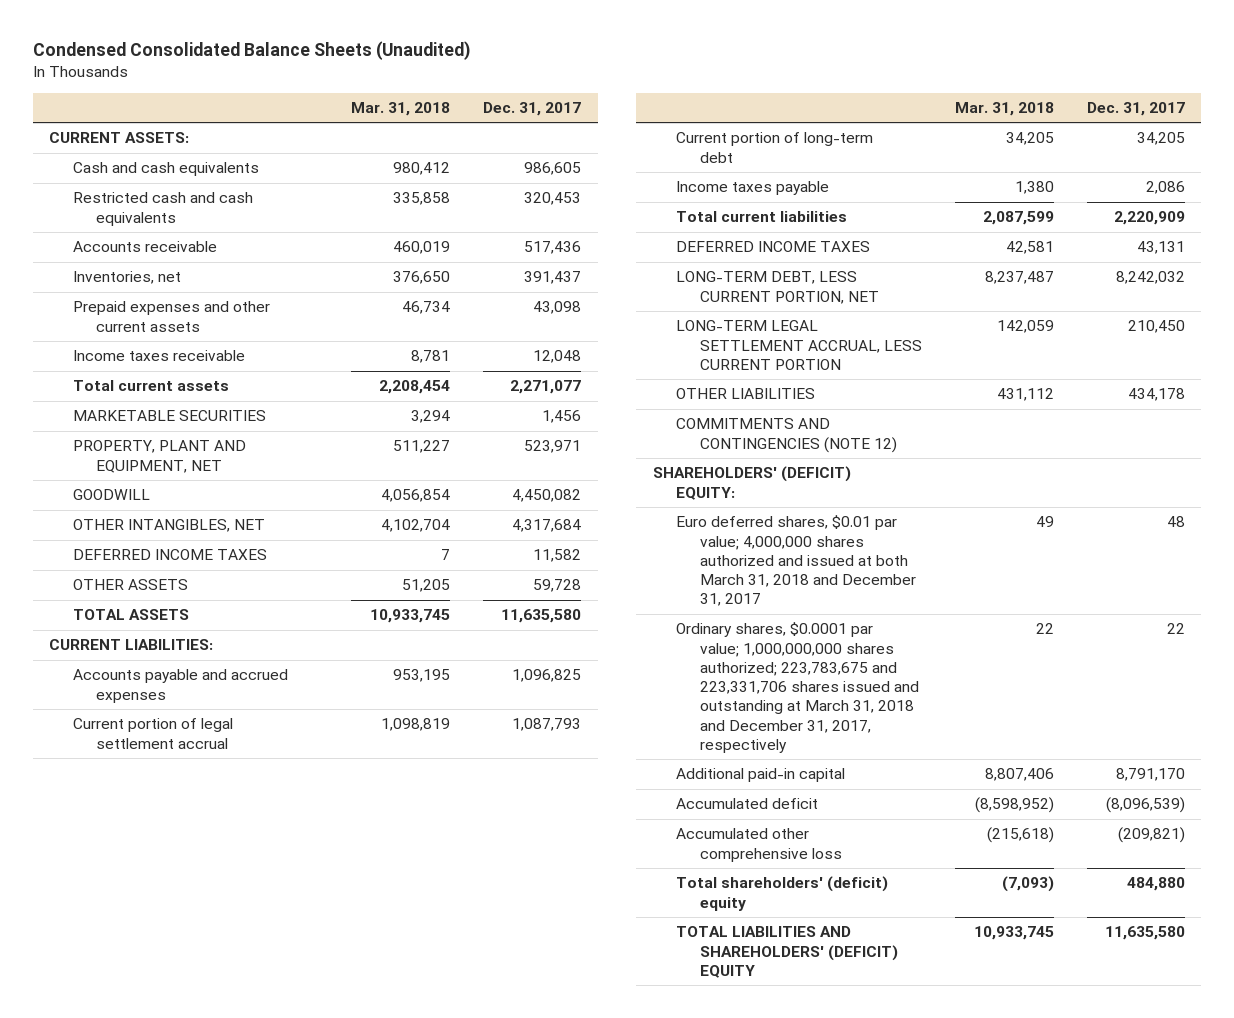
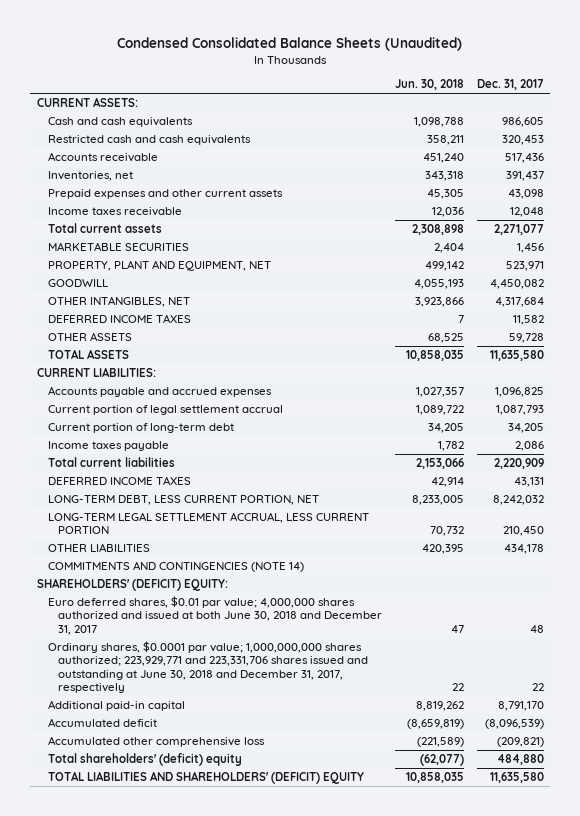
[351,101,451,116] Mar. 31, 2018 -> none
none -> [395,79,465,91] Jun. 30, 2018
[676,418,897,453] COMMITMENTS AND CONTINGENCIES (NOTE 12) -> [47,560,304,572] COMMITMENTS AND CONTINGENCIES (NOTE 14)
[676,515,916,607] Euro deferred shares, $0.01 par value; 4,000,000 shares authorized and issued at both March 31, 2018 and December 31, 2017 -> [47,595,383,635] Euro deferred shares, $0.01 par value; 4,000,000 shares authorized and issued at both June 30, 2018 and December 31, 2017
[676,622,919,754] Ordinary shares, $0.0001 par value; 1,000,000,000 shares authorized; 223,783,675 and 223,331,706 shares issued and outstanding at March 31, 2018 and December 31, 2017, respectively -> [47,640,369,694] Ordinary shares, $0.0001 par value; 1,000,000,000 shares authorized; 223,929,771 and 223,331,706 shares issued and outstanding at June 30, 2018 and December 31, 2017, respectively

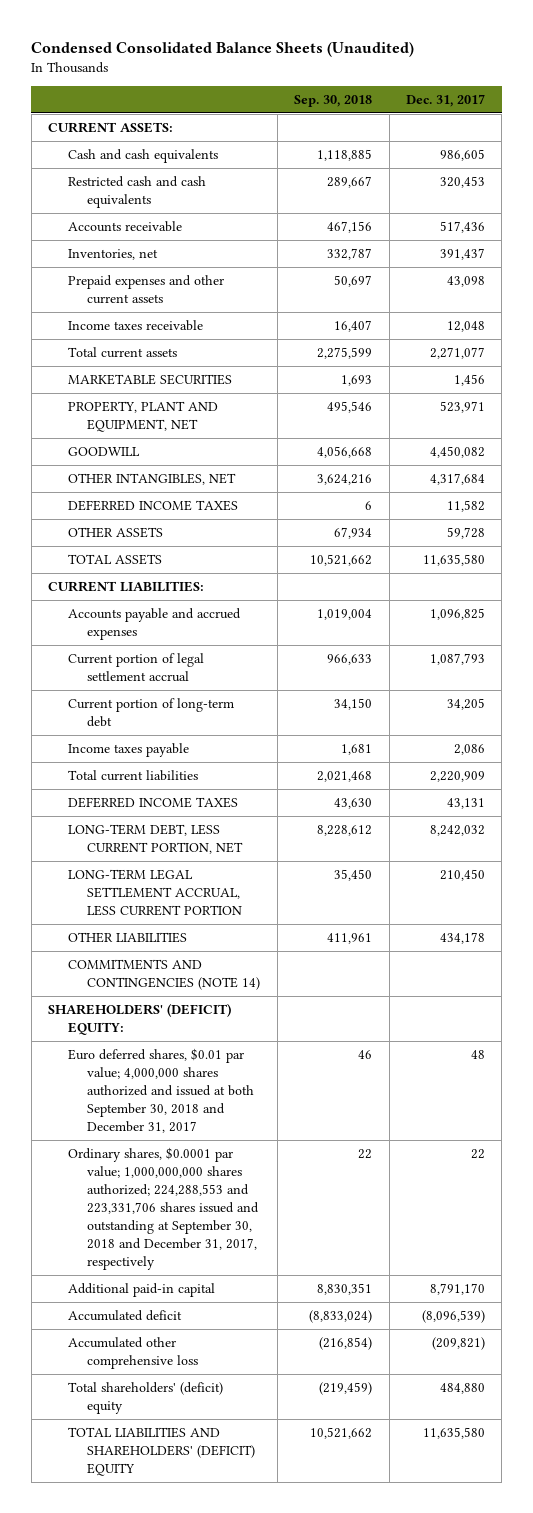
[395,79,465,91] Jun. 30, 2018 -> none
none -> [294,94,373,107] Sep. 30, 2018
[47,595,383,635] Euro deferred shares, $0.01 par value; 4,000,000 shares authorized and issued at both June 30, 2018 and December 31, 2017 -> [67,1047,255,1133] Euro deferred shares, $0.01 par value; 4,000,000 shares authorized and issued at both September 30, 2018 and December 31, 2017
[47,640,369,694] Ordinary shares, $0.0001 par value; 1,000,000,000 shares authorized; 223,929,771 and 223,331,706 shares issued and outstanding at June 30, 2018 and December 31, 2017, respectively -> [67,1146,260,1270] Ordinary shares, $0.0001 par value; 1,000,000,000 shares authorized; 224,288,553 and 223,331,706 shares issued and outstanding at September 30, 2018 and December 31, 2017, respectively

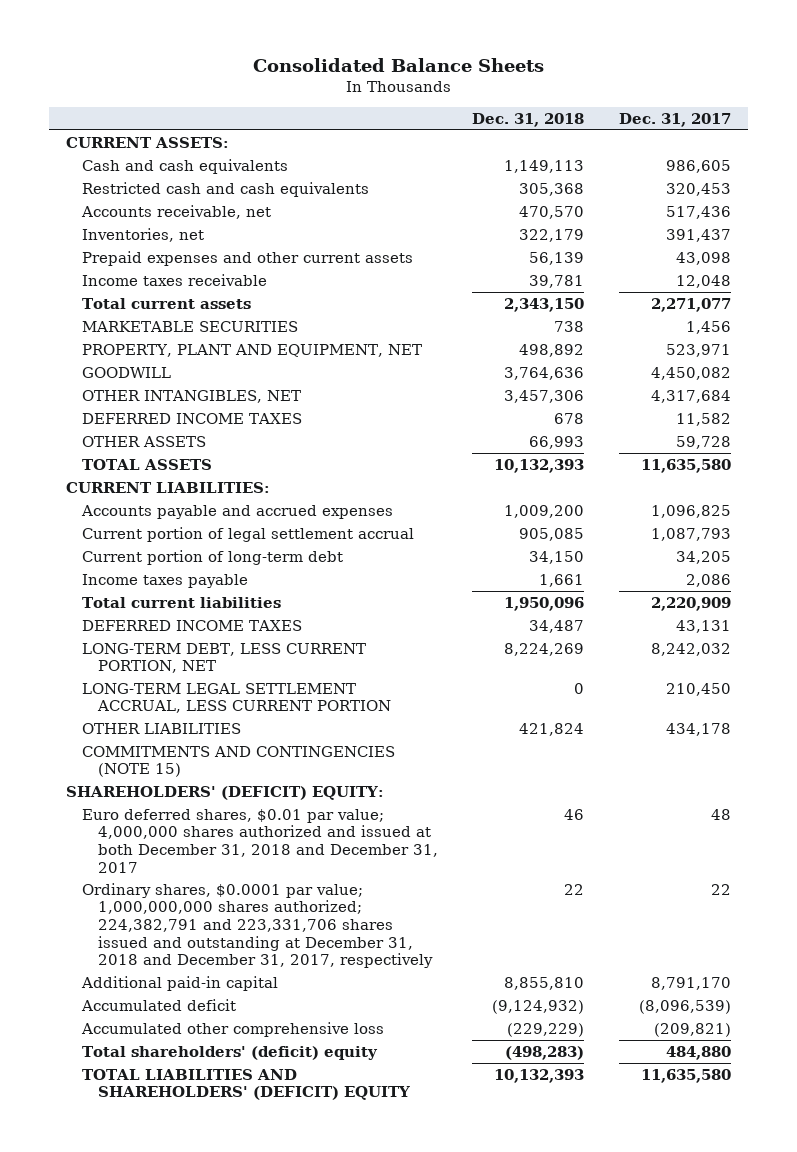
[31,41,415,57] Condensed Consolidated Balance Sheets (Unaudited) -> [252,58,544,73] Consolidated Balance Sheets
[294,94,373,107] Sep. 30, 2018 -> none
none -> [472,113,585,128] Dec. 31, 2018
[67,220,182,232] Accounts receivable -> [80,204,271,219] Accounts receivable, net
[67,958,261,990] COMMITMENTS AND CONTINGENCIES (NOTE 14) -> [81,745,395,778] COMMITMENTS AND CONTINGENCIES (NOTE 15)
[67,1047,255,1133] Euro deferred shares, $0.01 par value; 4,000,000 shares authorized and issued at both September 30, 2018 and December 31, 2017 -> [81,808,438,873] Euro deferred shares, $0.01 par value; 4,000,000 shares authorized and issued at both December 31, 2018 and December 31, 2017
[67,1146,260,1270] Ordinary shares, $0.0001 par value; 1,000,000,000 shares authorized; 224,288,553 and 223,331,706 shares issued and outstanding at September 30, 2018 and December 31, 2017, respectively -> [81,882,433,969] Ordinary shares, $0.0001 par value; 1,000,000,000 shares authorized; 224,382,791 and 223,331,706 shares issued and outstanding at December 31, 2018 and December 31, 2017, respectively

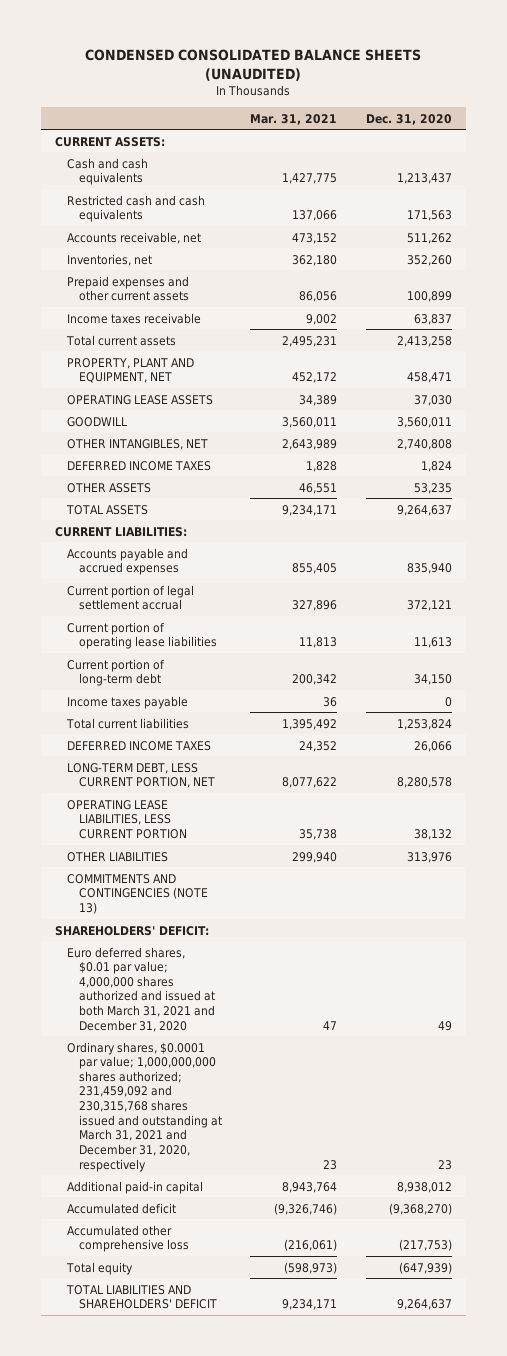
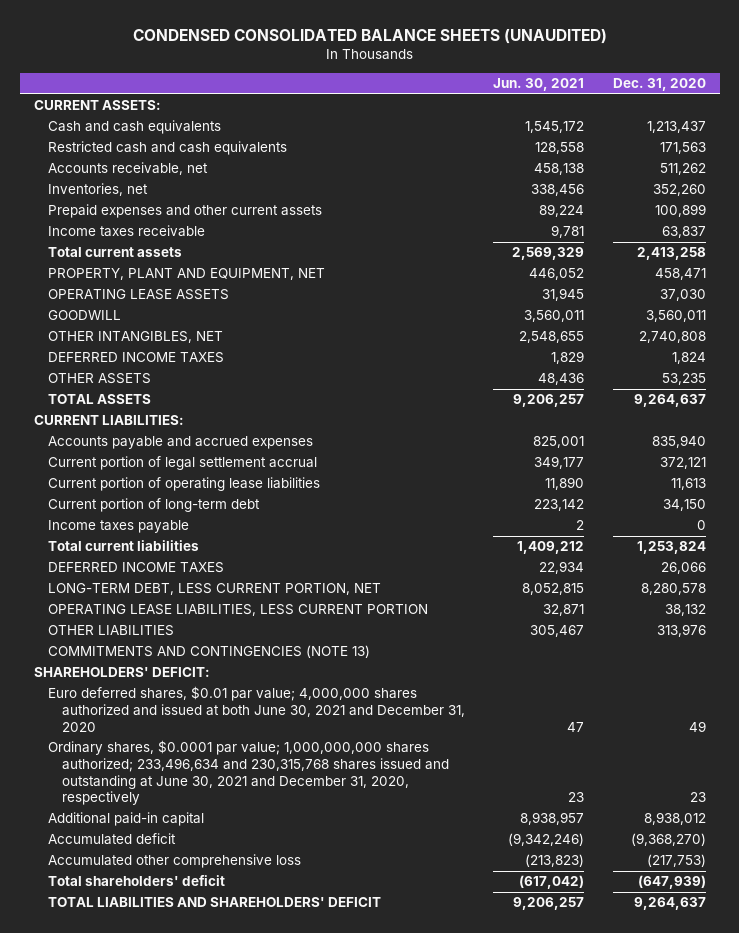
[250,113,338,125] Mar. 31, 2021 -> none
none -> [493,78,585,92] Jun. 30, 2021
[67,946,216,1032] Euro deferred shares, $0.01 par value; 4,000,000 shares authorized and issued at both March 31, 2021 and December 31, 2020 -> [48,686,466,732] Euro deferred shares, $0.01 par value; 4,000,000 shares authorized and issued at both June 30, 2021 and December 31, 2020
[67,1041,223,1172] Ordinary shares, $0.0001 par value; 1,000,000,000 shares authorized; 231,459,092 and 230,315,768 shares issued and outstanding at March 31, 2021 and December 31, 2020, respectively -> [48,740,450,806] Ordinary shares, $0.0001 par value; 1,000,000,000 shares authorized; 233,496,634 and 230,315,768 shares issued and outstanding at June 30, 2021 and December 31, 2020, respectively
[66,1261,134,1275] Total equity -> [48,875,226,887] Total shareholders' deficit

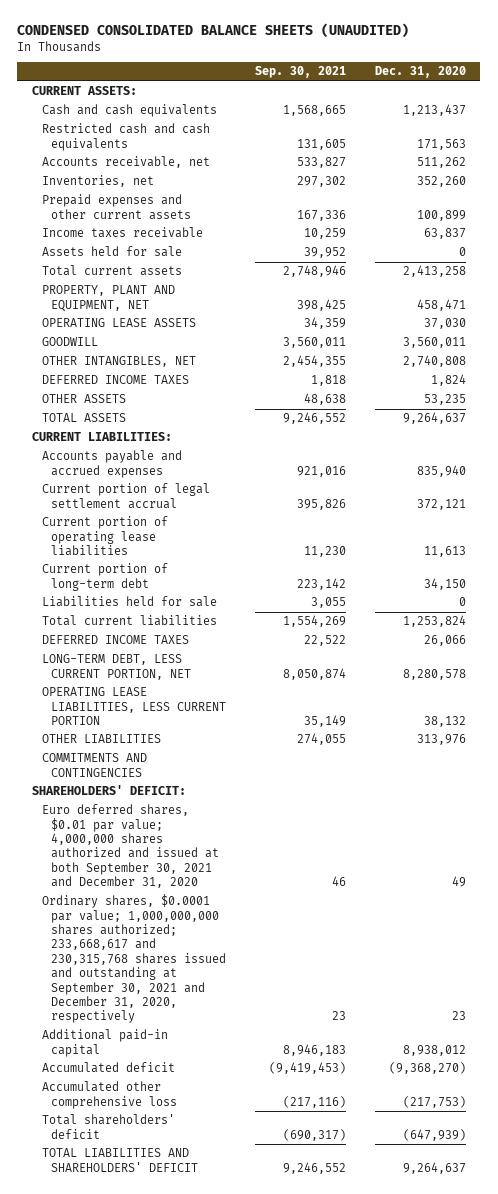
[493,78,585,92] Jun. 30, 2021 -> none
none -> [255,66,347,79] Sep. 30, 2021
none -> [41,246,182,258] Assets held for sale
[48,520,190,534] Income taxes payable -> none
none -> [41,596,217,608] Liabilities held for sale
[48,645,371,659] COMMITMENTS AND CONTINGENCIES (NOTE 13) -> [41,753,147,777] COMMITMENTS AND CONTINGENCIES
[48,686,466,732] Euro deferred shares, $0.01 par value; 4,000,000 shares authorized and issued at both June 30, 2021 and December 31, 2020 -> [41,804,220,889] Euro deferred shares, $0.01 par value; 4,000,000 shares authorized and issued at both September 30, 2021 and December 31, 2020
[48,740,450,806] Ordinary shares, $0.0001 par value; 1,000,000,000 shares authorized; 233,496,634 and 230,315,768 shares issued and outstanding at June 30, 2021 and December 31, 2020, respectively -> [41,894,227,1024] Ordinary shares, $0.0001 par value; 1,000,000,000 shares authorized; 233,668,617 and 230,315,768 shares issued and outstanding at September 30, 2021 and December 31, 2020, respectively

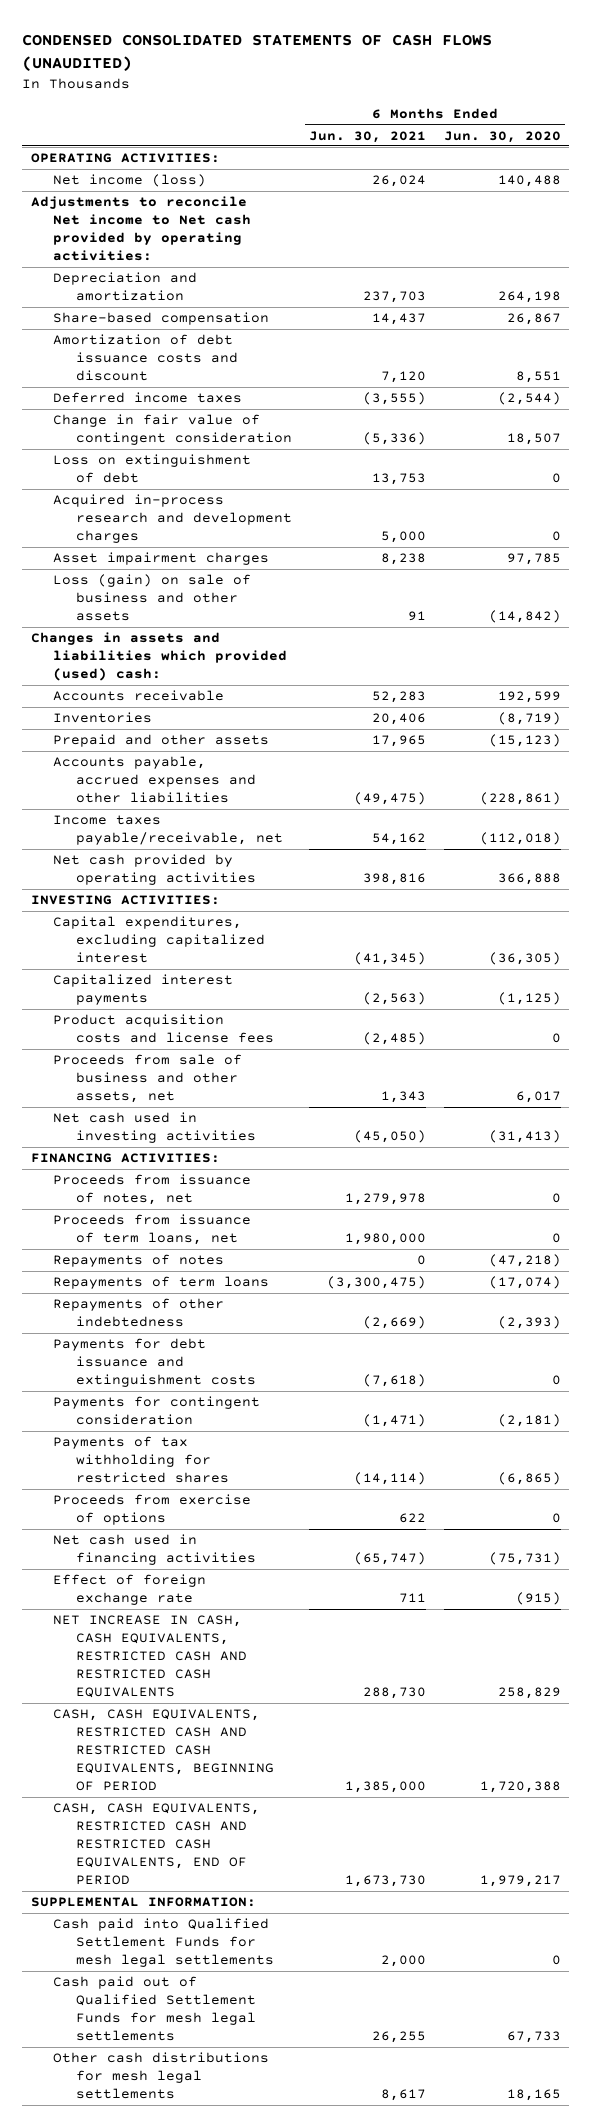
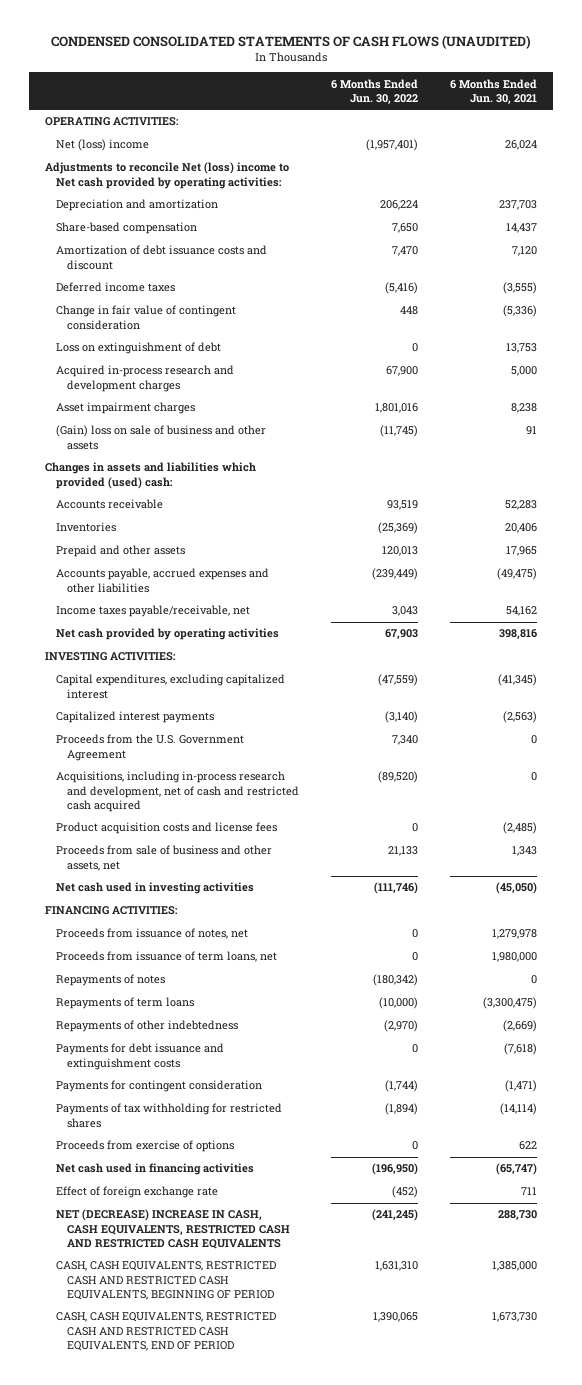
[443,130,561,143] Jun. 30, 2020 -> none
none -> [330,78,418,105] 6 Months Ended Jun. 30, 2022
[53,174,207,188] Net income (loss) -> [55,139,149,152] Net (loss) income
[30,196,252,262] Adjustments to reconcile Net income to Net cash provided by operating activities: -> [44,162,289,189] Adjustments to reconcile Net (loss) income to Net cash provided by operating activities:
[53,574,252,622] Loss (gain) on sale of business and other assets -> [55,425,266,450] (Gain) loss on sale of business and other assets
none -> [55,734,244,761] Proceeds from the U.S. Government Agreement
none -> [55,771,299,812] Acquisitions, including in-process research and development, net of cash and restricted cash acquired
[53,1615,247,1699] NET INCREASE IN CASH, CASH EQUIVALENTS, RESTRICTED CASH AND RESTRICTED CASH EQUIVALENTS -> [55,1209,290,1249] NET (DECREASE) INCREASE IN CASH, CASH EQUIVALENTS, RESTRICTED CASH AND RESTRICTED CASH EQUIVALENTS
[30,1897,256,1908] SUPPLEMENTAL INFORMATION: -> none
[53,1918,274,1968] Cash paid into Qualified Settlement Funds for mesh legal settlements -> none
[53,1976,256,2042] Cash paid out of Qualified Settlement Funds for mesh legal settlements -> none
[53,2052,270,2100] Other cash distributions for mesh legal settlements -> none

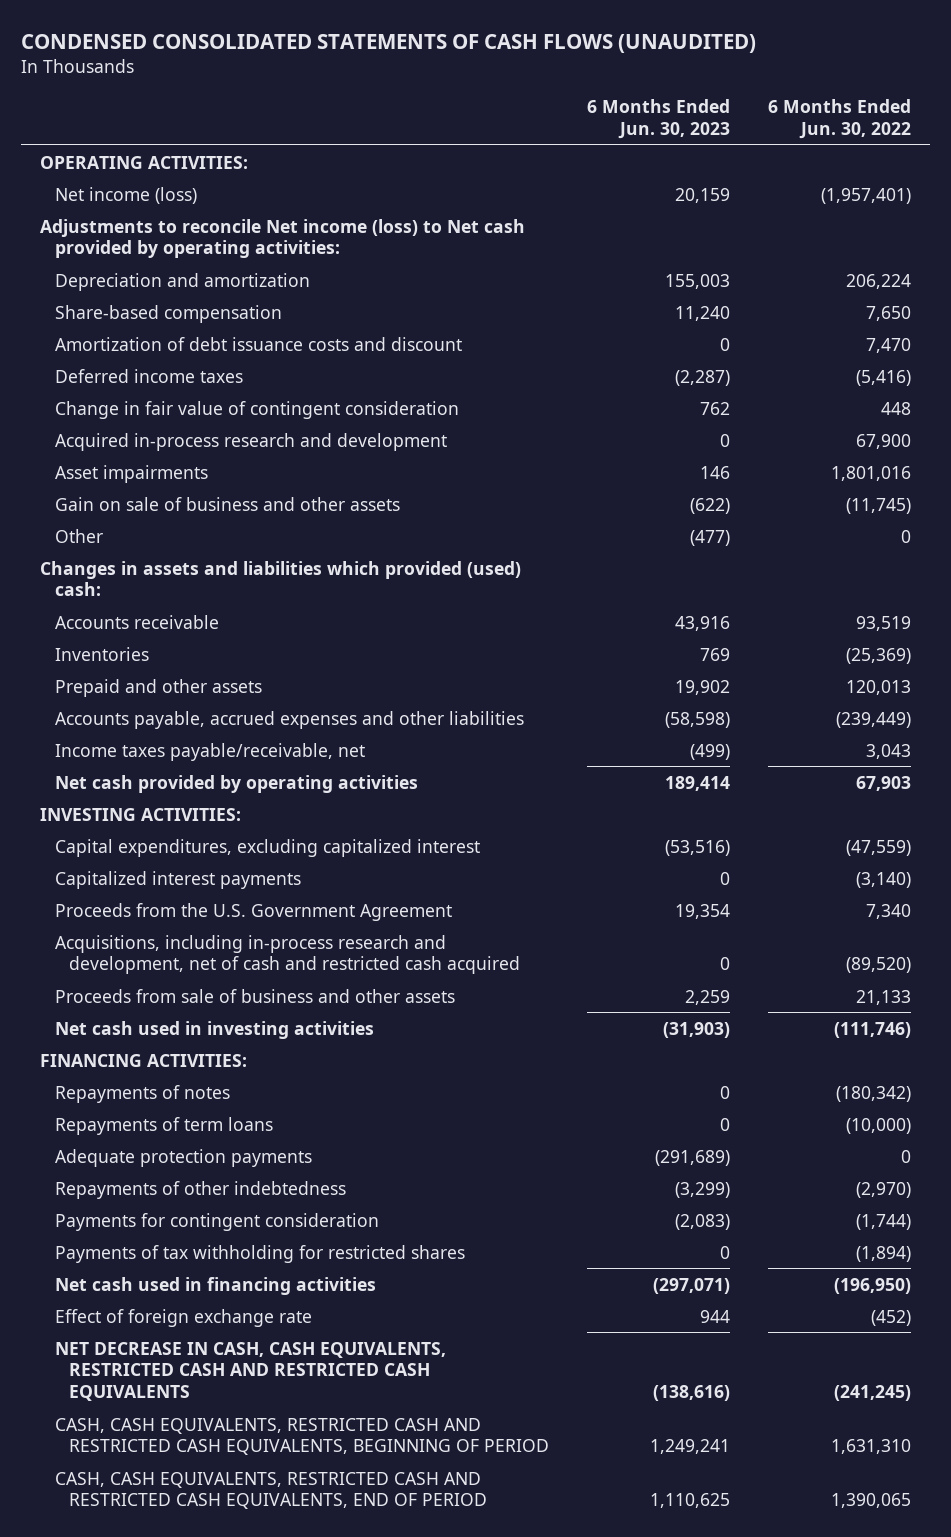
[449,78,537,105] 6 Months Ended Jun. 30, 2021 -> none
none -> [586,99,730,139] 6 Months Ended Jun. 30, 2023
[55,139,149,152] Net (loss) income -> [54,186,197,204] Net income (loss)
[44,162,289,189] Adjustments to reconcile Net (loss) income to Net cash provided by operating activities: -> [40,218,526,259] Adjustments to reconcile Net income (loss) to Net cash provided by operating activities:
[55,342,221,355] Loss on extinguishment of debt -> none
[55,365,234,392] Acquired in-process research and development charges -> [54,432,447,451] Acquired in-process research and development
[55,402,195,415] Asset impairment charges -> [54,464,208,483] Asset impairments
[55,425,266,450] (Gain) loss on sale of business and other assets -> [54,496,400,511] Gain on sale of business and other assets
none -> [54,528,103,543] Other
[55,822,277,835] Product acquisition costs and license fees -> none
[55,845,272,871] Proceeds from sale of business and other assets, net -> [54,988,455,1003] Proceeds from sale of business and other assets
[55,928,248,940] Proceeds from issuance of notes, net -> none
[55,951,277,963] Proceeds from issuance of term loans, net -> none
none -> [54,1148,312,1167] Adequate protection payments
[55,1043,224,1070] Payments for debt issuance and extinguishment costs -> none
[55,1140,234,1153] Proceeds from exercise of options -> none
[55,1209,290,1249] NET (DECREASE) INCREASE IN CASH, CASH EQUIVALENTS, RESTRICTED CASH AND RESTRICTED CASH EQUIVALENTS -> [54,1341,446,1401] NET DECREASE IN CASH, CASH EQUIVALENTS, RESTRICTED CASH AND RESTRICTED CASH EQUIVALENTS

